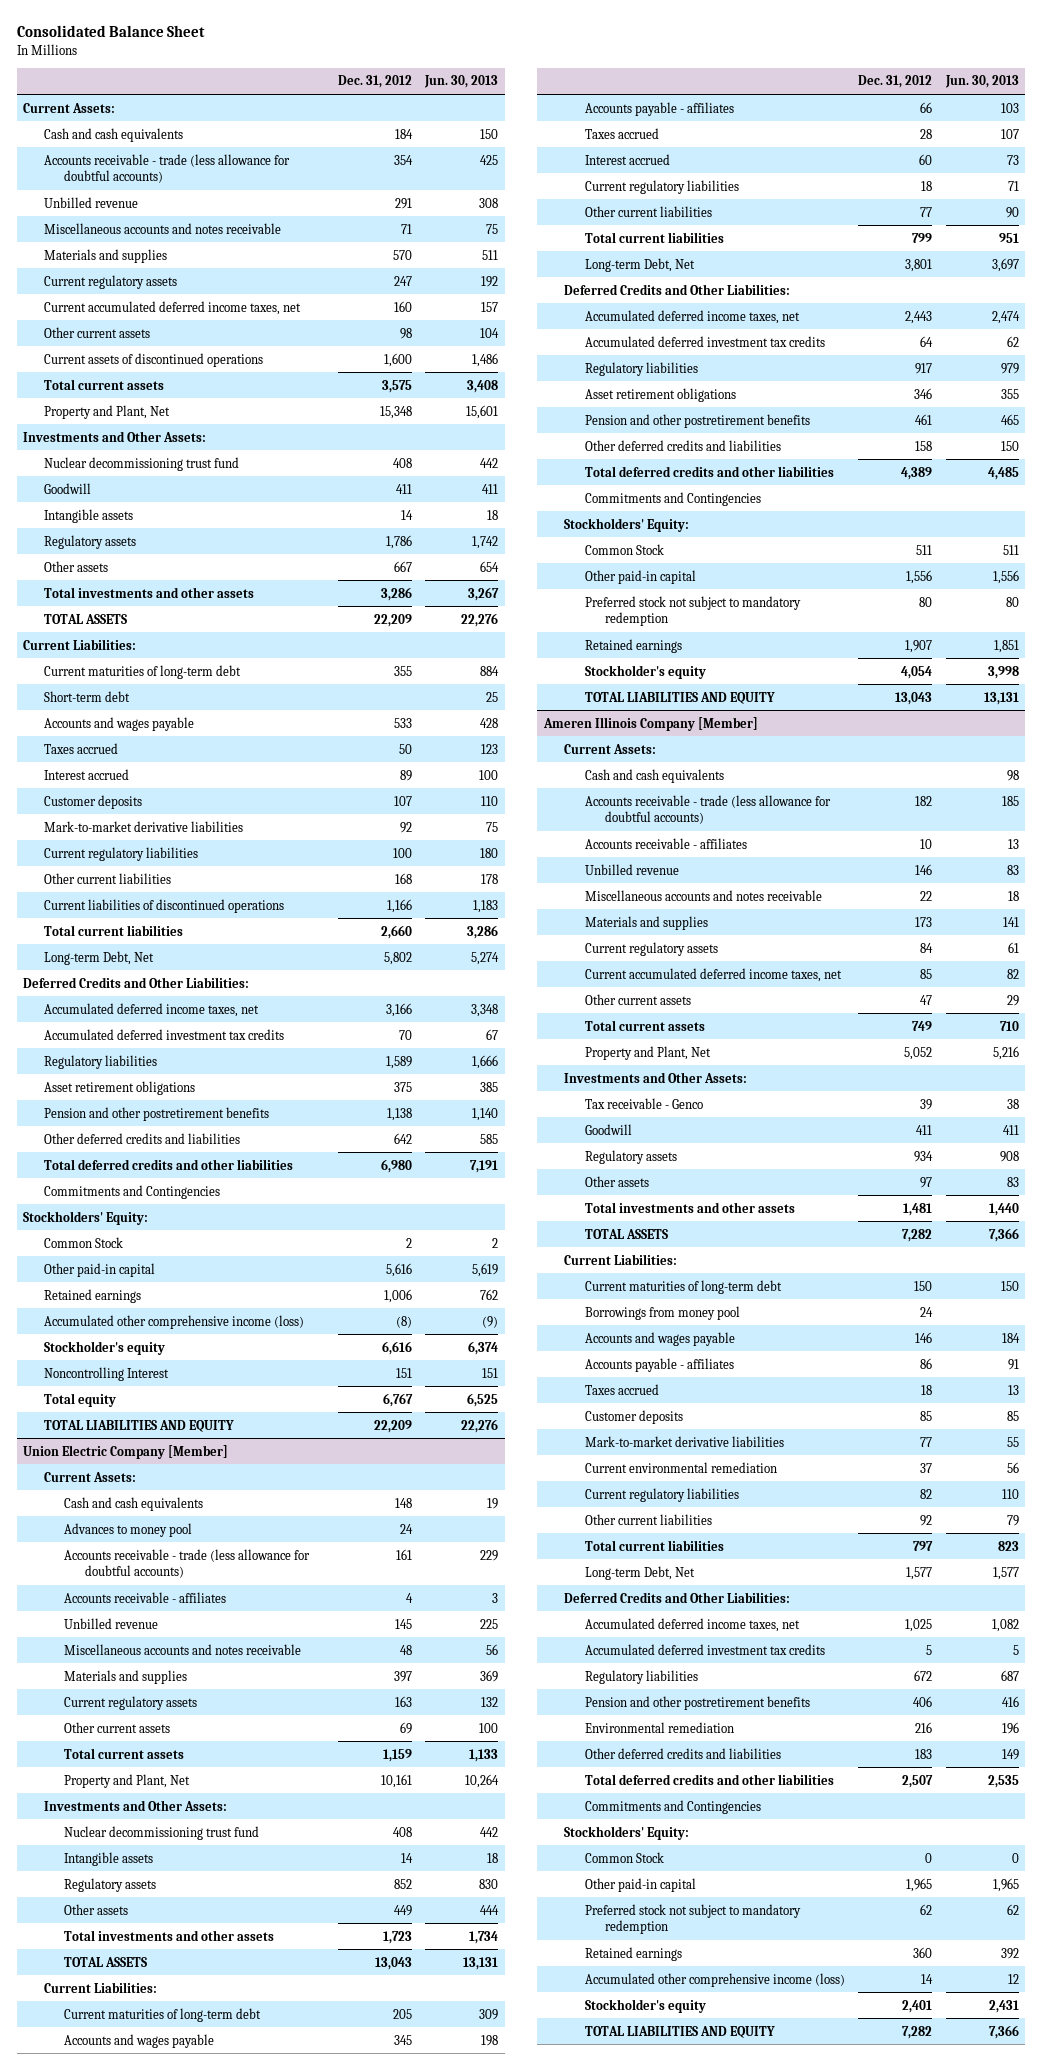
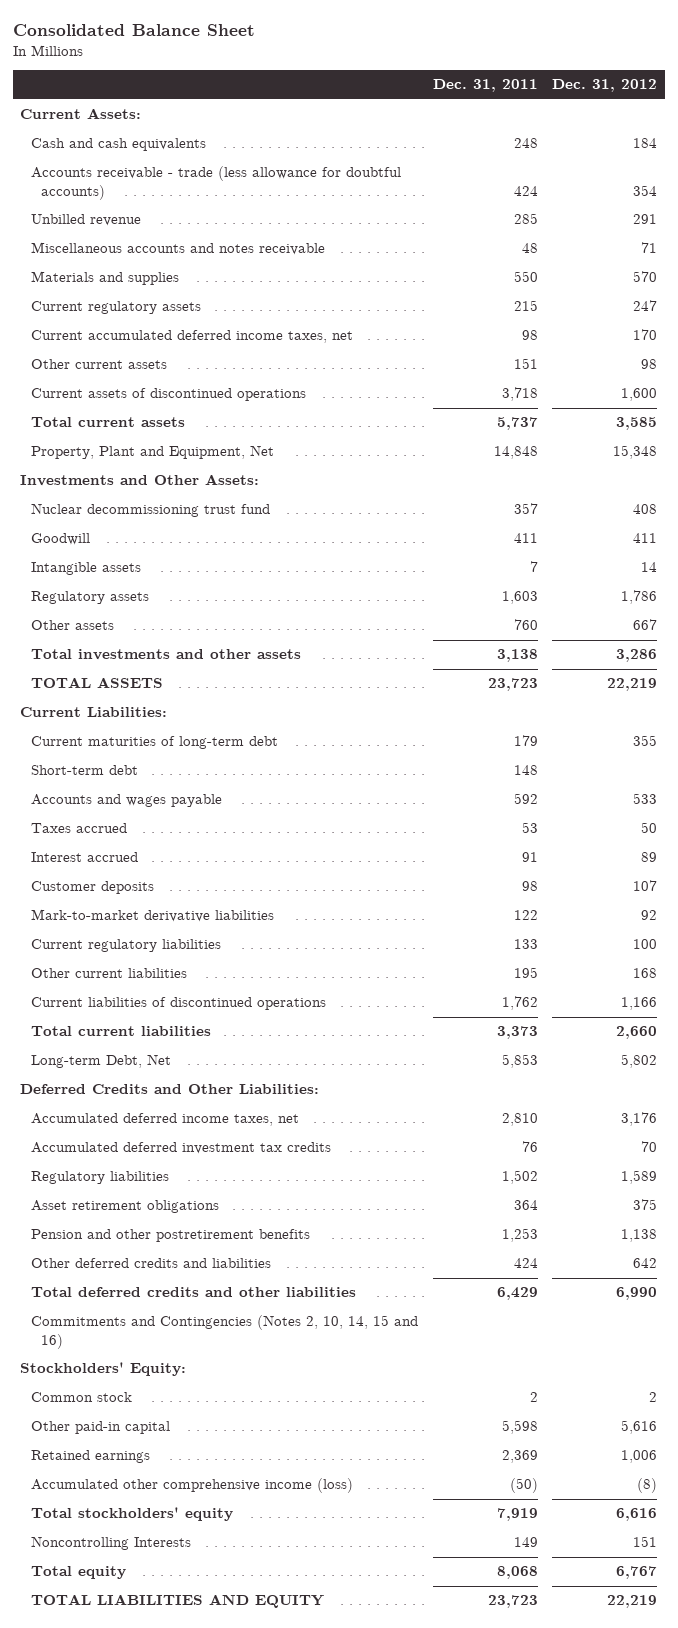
[423,75,498,89] Jun. 30, 2013 -> none
none -> [432,79,538,93] Dec. 31, 2011
[393,300,412,312] 160 -> [633,329,658,341] 170
[381,379,412,393] 3,575 -> [616,417,658,431] 3,585
[43,404,170,419] Property and Plant, Net -> [30,445,274,460] Property, Plant and Equipment, Net
[373,613,412,627] 22,209 -> [607,678,658,692] 22,219
[385,1002,412,1017] 3,166 -> [621,1112,658,1127] 3,176
[380,1158,412,1173] 6,980 -> [616,1287,658,1301] 6,990
[43,1184,220,1199] Commitments and Contingencies -> [30,1315,418,1349] Commitments and Contingencies (Notes 2, 10, 14, 15 and 16)
[43,1236,123,1248] Common Stock -> [30,1392,132,1403] Common stock
[43,1340,165,1355] Stockholder's equity -> [30,1507,233,1522] Total stockholders' equity
[43,1366,169,1381] Noncontrolling Interest -> [30,1536,191,1551] Noncontrolling Interests
[23,1444,229,1459] Union Electric Company [Member] -> none
[43,1471,136,1482] Current Assets: -> none
[64,1496,204,1511] Cash and cash equivalents -> none
[64,1522,193,1537] Advances to money pool -> none
[64,1548,311,1579] Accounts receivable - trade (less allowance for doubtful accounts) -> none
[64,1591,227,1603] Accounts receivable - affiliates -> none
[64,1617,159,1629] Unbilled revenue -> none
[64,1643,302,1655] Miscellaneous accounts and notes receivable -> none
[64,1669,188,1684] Materials and supplies -> none
[64,1695,198,1710] Current regulatory assets -> none
[64,1721,171,1733] Other current assets -> none
[64,1747,185,1759] Total current assets -> none
[64,1773,191,1788] Property and Plant, Net -> none
[43,1799,227,1811] Investments and Other Assets: -> none
[64,1825,260,1840] Nuclear decommissioning trust fund -> none
[64,1851,154,1866] Intangible assets -> none
[64,1877,157,1892] Regulatory assets -> none
[64,1903,129,1915] Other assets -> none
[64,1929,275,1941] Total investments and other assets -> none
[64,1956,148,1967] TOTAL ASSETS -> none
[43,1981,157,1993] Current Liabilities: -> none
[64,2007,262,2022] Current maturities of long-term debt -> none
[64,2033,215,2048] Accounts and wages payable -> none
[584,101,734,116] Accounts payable - affiliates -> none
[584,127,659,139] Taxes accrued -> none
[584,153,670,165] Interest accrued -> none
[584,179,739,194] Current regulatory liabilities -> none
[584,205,712,217] Other current liabilities -> none
[584,231,724,243] Total current liabilities -> none
[584,257,695,272] Long-term Debt, Net -> none
[564,283,791,295] Deferred Credits and Other Liabilities: -> none
[584,309,800,324] Accumulated deferred income taxes, net -> none
[584,335,825,347] Accumulated deferred investment tax credits -> none
[584,361,698,376] Regulatory liabilities -> none
[584,387,736,402] Asset retirement obligations -> none
[584,413,810,428] Pension and other postretirement benefits -> none
[584,439,781,451] Other deferred credits and liabilities -> none
[584,465,834,477] Total deferred credits and other liabilities -> none
[584,491,761,506] Commitments and Contingencies -> none
[564,517,690,532] Stockholders' Equity: -> none
[584,543,664,555] Common Stock -> none
[584,569,696,584] Other paid-in capital -> none
[584,595,801,627] Preferred stock not subject to mandatory redemption -> none
[584,638,682,653] Retained earnings -> none
[584,664,706,679] Stockholder's equity -> none
[584,691,775,704] TOTAL LIABILITIES AND EQUITY -> none
[543,716,759,731] Ameren Illinois Company [Member] -> none
[564,743,657,754] Current Assets: -> none
[584,768,724,783] Cash and cash equivalents -> none
[584,794,831,825] Accounts receivable - trade (less allowance for doubtful accounts) -> none
[584,837,747,849] Accounts receivable - affiliates -> none
[584,863,679,875] Unbilled revenue -> none
[584,889,822,901] Miscellaneous accounts and notes receivable -> none
[584,915,708,930] Materials and supplies -> none
[584,941,718,956] Current regulatory assets -> none
[584,967,842,982] Current accumulated deferred income taxes, net -> none
[584,993,691,1005] Other current assets -> none
[584,1019,705,1031] Total current assets -> none
[584,1045,711,1060] Property and Plant, Net -> none
[564,1071,748,1083] Investments and Other Assets: -> none
[584,1097,703,1109] Tax receivable - Genco -> none
[584,1123,632,1135] Goodwill -> none
[584,1149,677,1164] Regulatory assets -> none
[584,1175,649,1187] Other assets -> none
[584,1201,795,1213] Total investments and other assets -> none
[584,1228,668,1239] TOTAL ASSETS -> none
[564,1253,678,1265] Current Liabilities: -> none
[584,1279,782,1294] Current maturities of long-term debt -> none
[584,1305,740,1320] Borrowings from money pool -> none
[584,1331,735,1346] Accounts and wages payable -> none
[584,1357,734,1372] Accounts payable - affiliates -> none
[584,1383,659,1395] Taxes accrued -> none
[584,1409,683,1424] Customer deposits -> none
[584,1435,784,1447] Mark-to-market derivative liabilities -> none
[584,1461,777,1473] Current environmental remediation -> none
[584,1487,739,1502] Current regulatory liabilities -> none
[584,1513,712,1525] Other current liabilities -> none
[584,1539,724,1551] Total current liabilities -> none
[584,1565,695,1580] Long-term Debt, Net -> none
[564,1591,791,1603] Deferred Credits and Other Liabilities: -> none
[584,1617,800,1632] Accumulated deferred income taxes, net -> none
[584,1643,825,1655] Accumulated deferred investment tax credits -> none
[584,1669,698,1684] Regulatory liabilities -> none
[584,1695,810,1710] Pension and other postretirement benefits -> none
[584,1721,734,1733] Environmental remediation -> none
[584,1747,781,1759] Other deferred credits and liabilities -> none
[584,1773,834,1785] Total deferred credits and other liabilities -> none
[584,1799,761,1814] Commitments and Contingencies -> none
[564,1825,690,1840] Stockholders' Equity: -> none
[584,1851,664,1863] Common Stock -> none
[584,1877,696,1892] Other paid-in capital -> none
[584,1903,801,1935] Preferred stock not subject to mandatory redemption -> none
[584,1946,682,1961] Retained earnings -> none
[584,1972,845,1987] Accumulated other comprehensive income (loss) -> none
[584,1998,706,2013] Stockholder's equity -> none
[584,2025,775,2038] TOTAL LIABILITIES AND EQUITY -> none
[373,1419,412,1433] 22,209 -> [607,1595,658,1609] 22,219

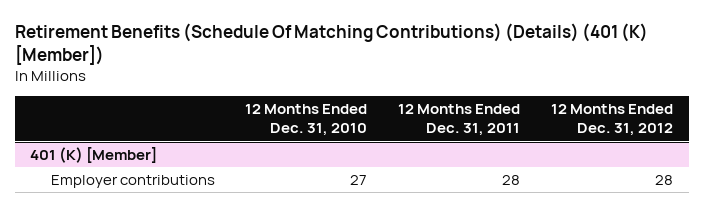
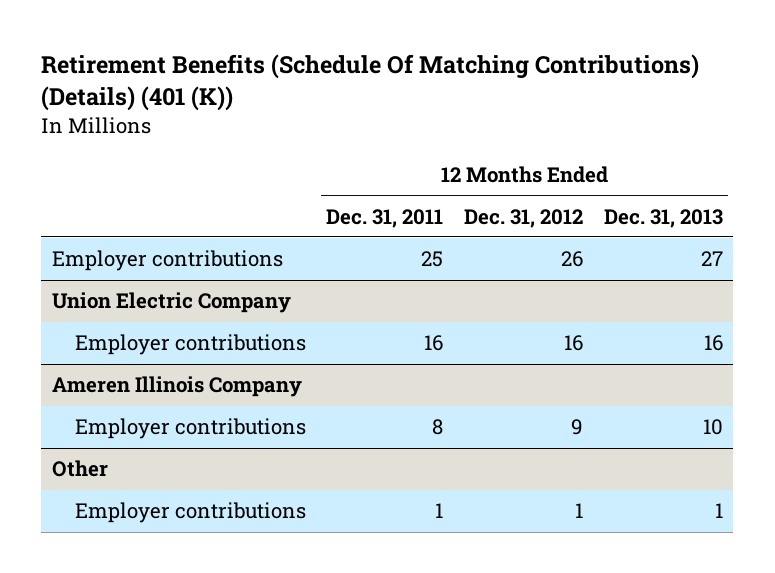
[14,22,648,66] Retirement Benefits (Schedule Of Matching Contributions) (Details) (401 (K) [Member]) -> [41,54,700,112] Retirement Benefits (Schedule Of Matching Contributions) (Details) (401 (K))
[245,104,368,137] 12 Months Ended Dec. 31, 2010 -> none
none -> [603,208,723,228] Dec. 31, 2013
[30,147,158,164] 401 (K) [Member] -> none
[502,175,521,186] 28 -> [421,251,444,268] 25
[655,175,674,186] 28 -> [561,251,584,268] 26
none -> [51,292,291,314] Union Electric Company
none -> [74,334,306,356] Employer contributions
none -> [51,376,302,398] Ameren Illinois Company
none -> [74,418,306,440] Employer contributions
none -> [51,460,108,478] Other
none -> [74,502,306,524] Employer contributions

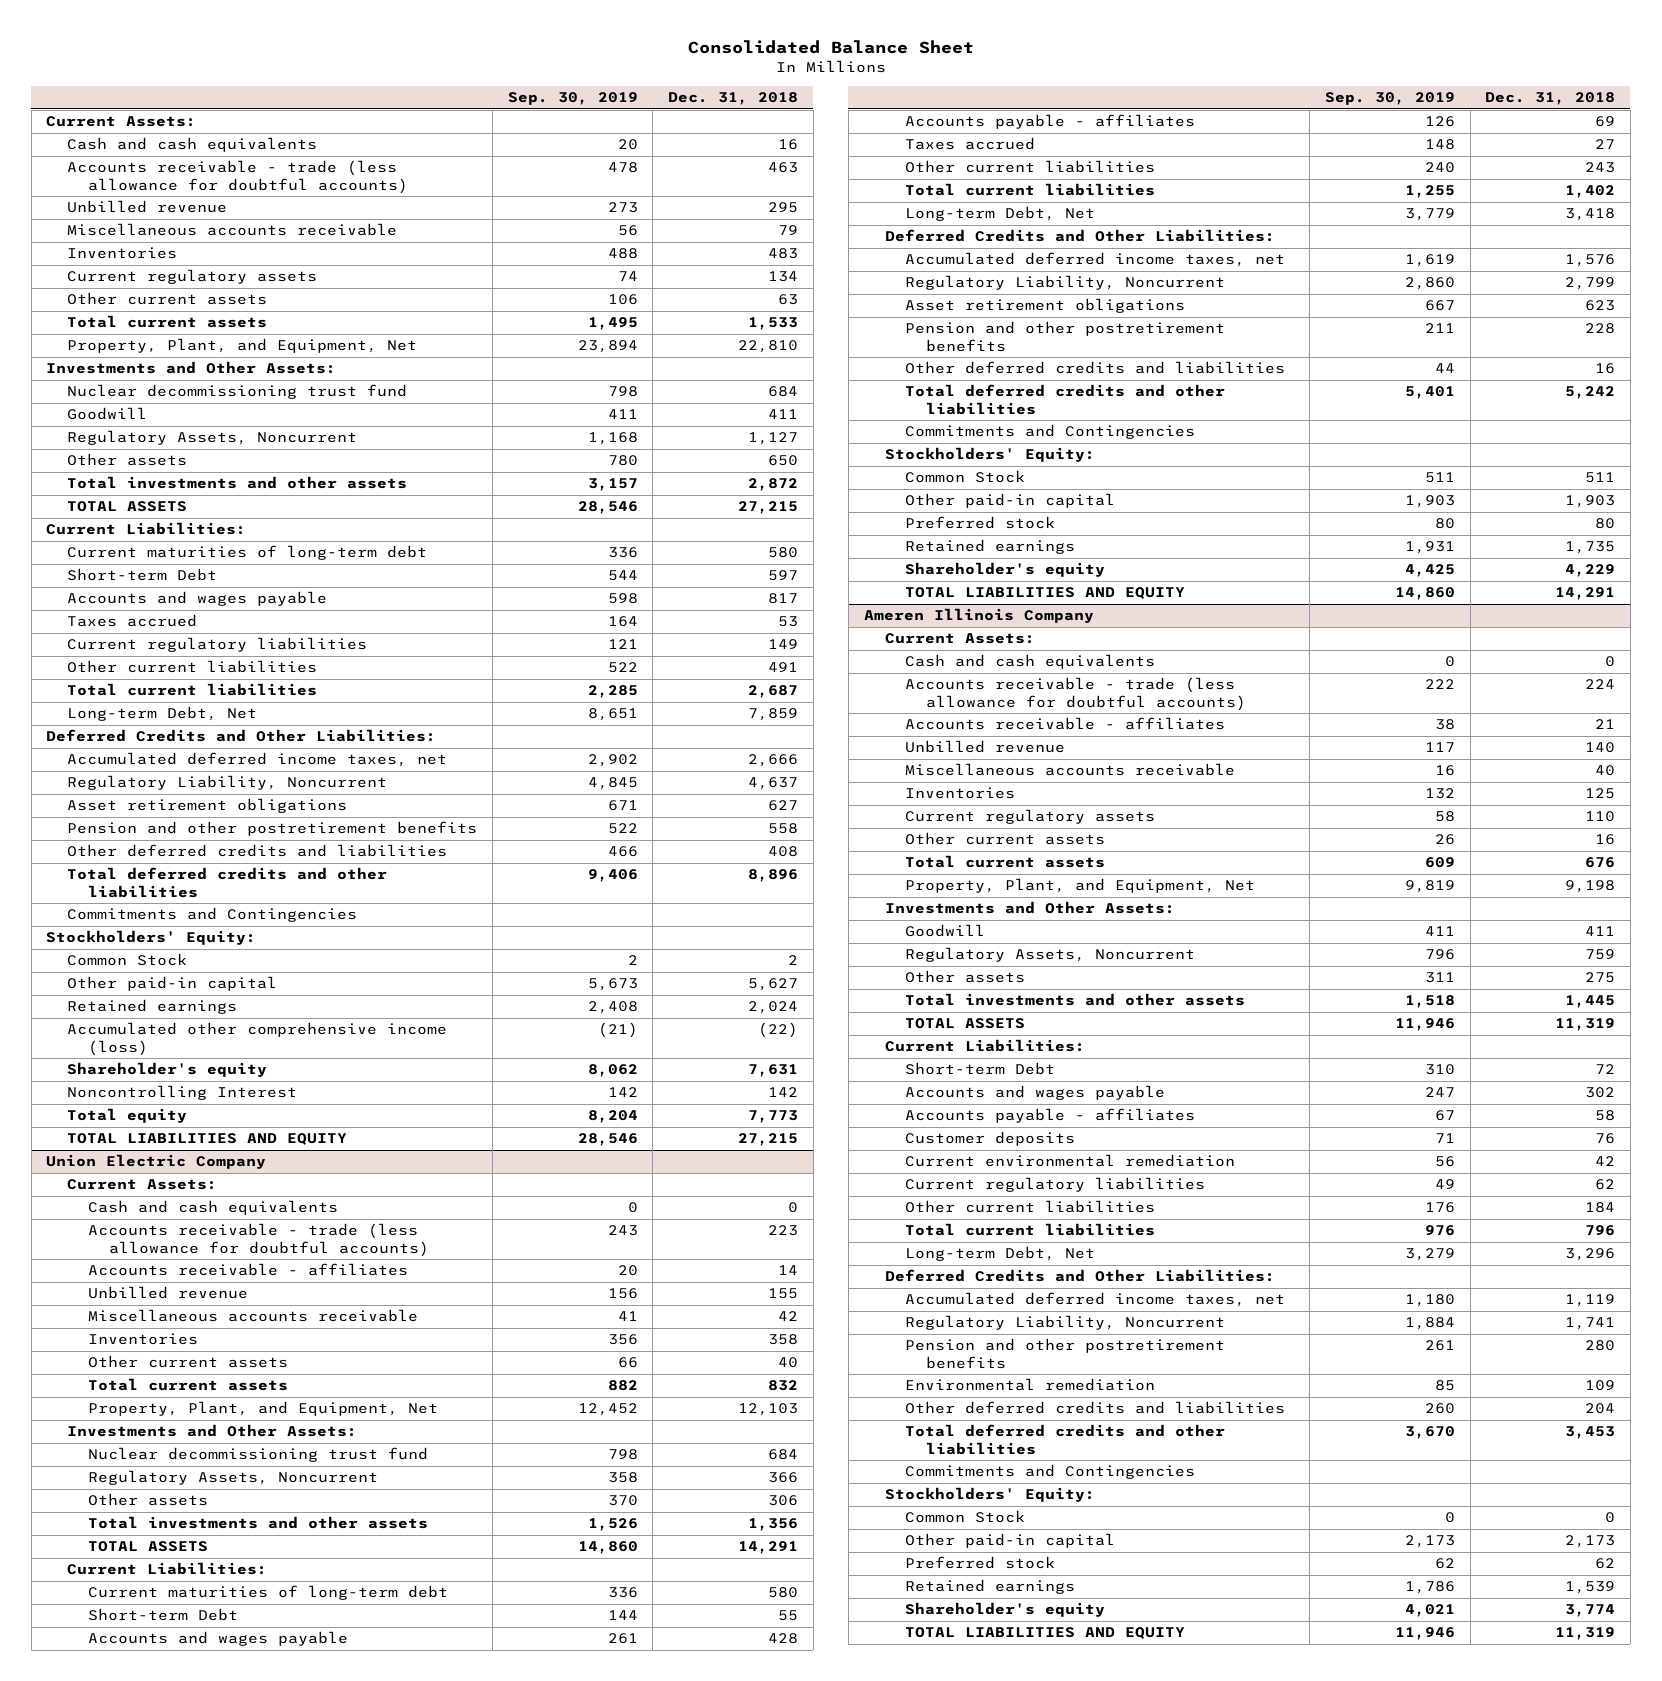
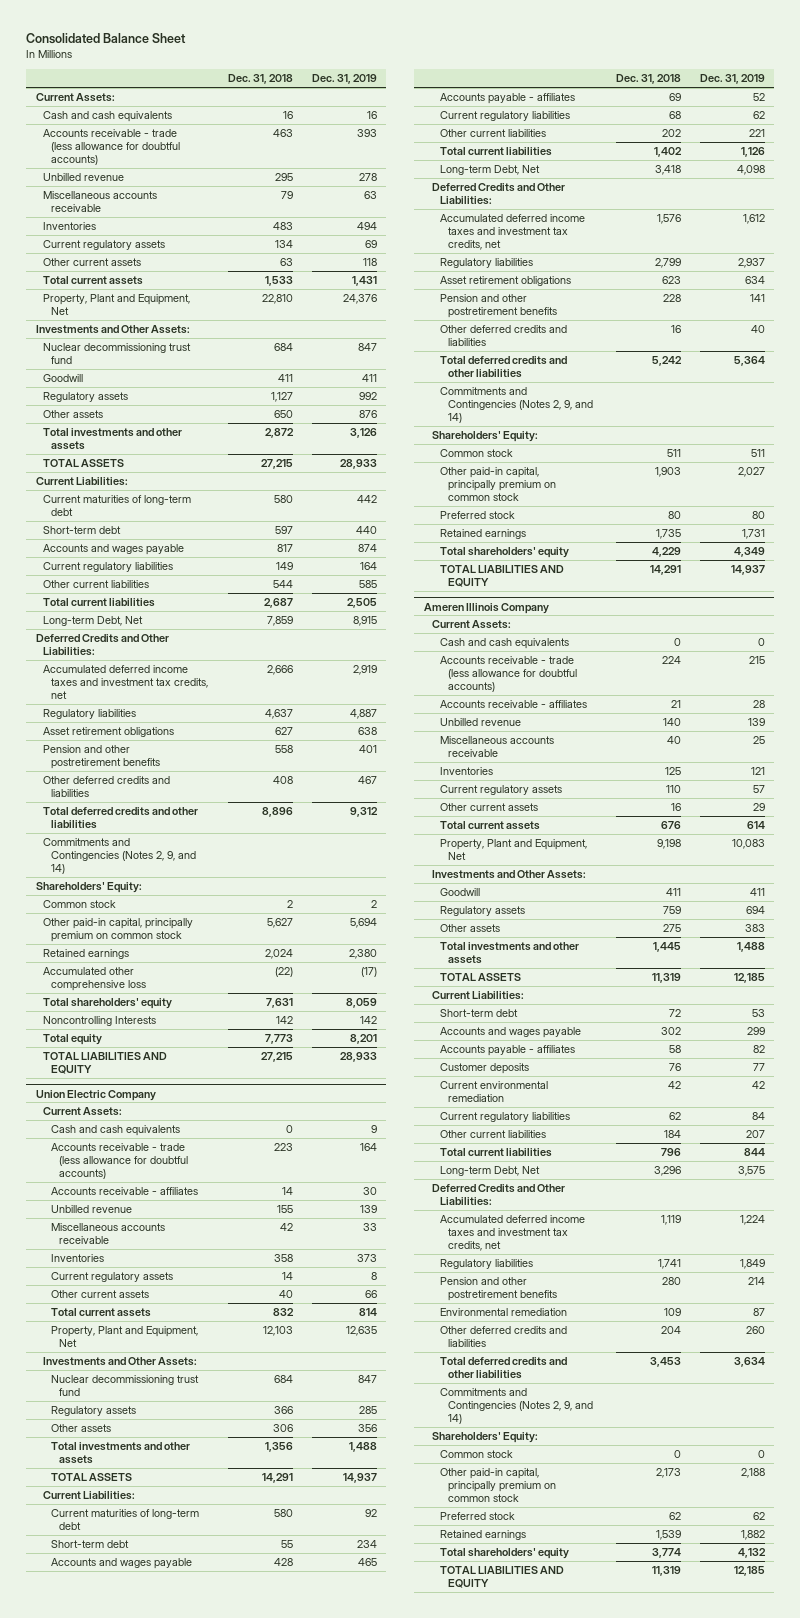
[507,92,638,106] Sep. 30, 2019 -> none
none -> [311,74,377,85] Dec. 31, 2019
[67,338,418,354] Property, Plant, and Equipment, Net -> [43,293,191,316] Property, Plant and Equipment, Net
[67,430,358,446] Regulatory Assets, Noncurrent -> [43,391,129,402] Regulatory assets
[67,568,218,582] Short-term Debt -> [43,525,122,534] Short-term debt
[67,614,198,628] Taxes accrued -> none
[768,662,799,673] 491 -> [272,579,293,588] 544
[67,752,448,768] Accumulated deferred income taxes, net -> [43,664,209,700] Accumulated deferred income taxes and investment tax credits, net
[67,775,388,791] Regulatory Liability, Noncurrent -> [43,708,137,719] Regulatory liabilities
[67,907,358,923] Commitments and Contingencies -> [43,837,197,875] Commitments and Contingencies (Notes 2, 9, and 14)
[46,930,257,946] Stockholders' Equity: -> [35,881,142,893] Shareholders' Equity:
[67,953,188,967] Common Stock -> [43,899,117,908] Common stock
[67,976,278,992] Other paid-in capital -> [43,917,194,943] Other paid-in capital, principally premium on common stock
[67,1022,448,1056] Accumulated other comprehensive income (loss) -> [43,966,147,992] Accumulated other comprehensive loss
[67,1062,268,1078] Shareholder's equity -> [43,997,173,1009] Total shareholders' equity
[67,1085,298,1101] Noncontrolling Interest -> [43,1015,157,1026] Noncontrolling Interests
none -> [51,1271,174,1282] Current regulatory assets
[88,1401,439,1417] Property, Plant, and Equipment, Net -> [51,1325,199,1348] Property, Plant and Equipment, Net
[88,1470,379,1486] Regulatory Assets, Noncurrent -> [51,1405,137,1416] Regulatory assets
[88,1608,239,1622] Short-term Debt -> [51,1539,130,1548] Short-term debt
[905,137,1036,151] Taxes accrued -> none
none -> [439,110,570,121] Current regulatory liabilities
[1585,162,1616,174] 243 -> [661,128,681,137] 202
[905,252,1286,268] Accumulated deferred income taxes, net -> [439,213,585,251] Accumulated deferred income taxes and investment tax credits, net
[905,275,1226,291] Regulatory Liability, Noncurrent -> [439,257,533,268] Regulatory liabilities
[905,424,1196,440] Commitments and Contingencies -> [439,386,593,424] Commitments and Contingencies (Notes 2, 9, and 14)
[884,447,1095,463] Stockholders' Equity: -> [431,430,538,442] Shareholders' Equity:
[905,470,1026,484] Common Stock -> [439,448,513,457] Common stock
[905,493,1116,509] Other paid-in capital -> [439,466,556,502] Other paid-in capital, principally premium on common stock
[905,562,1106,578] Shareholder's equity -> [439,546,569,558] Total shareholders' equity
[905,878,1256,894] Property, Plant, and Equipment, Net -> [439,838,587,861] Property, Plant and Equipment, Net
[905,947,1196,963] Regulatory Assets, Noncurrent -> [439,905,525,916] Regulatory assets
[905,1062,1056,1076] Short-term Debt -> [439,1008,518,1017] Short-term debt
[905,1292,1286,1308] Accumulated deferred income taxes, net -> [439,1214,585,1252] Accumulated deferred income taxes and investment tax credits, net
[905,1315,1226,1331] Regulatory Liability, Noncurrent -> [439,1258,533,1269] Regulatory liabilities
[905,1464,1196,1480] Commitments and Contingencies -> [439,1387,593,1425] Commitments and Contingencies (Notes 2, 9, and 14)
[884,1487,1095,1503] Stockholders' Equity: -> [431,1431,538,1443] Shareholders' Equity:
[905,1510,1026,1524] Common Stock -> [439,1449,513,1458] Common stock
[905,1533,1116,1549] Other paid-in capital -> [439,1467,556,1503] Other paid-in capital, principally premium on common stock
[905,1602,1106,1618] Shareholder's equity -> [439,1547,569,1559] Total shareholders' equity

